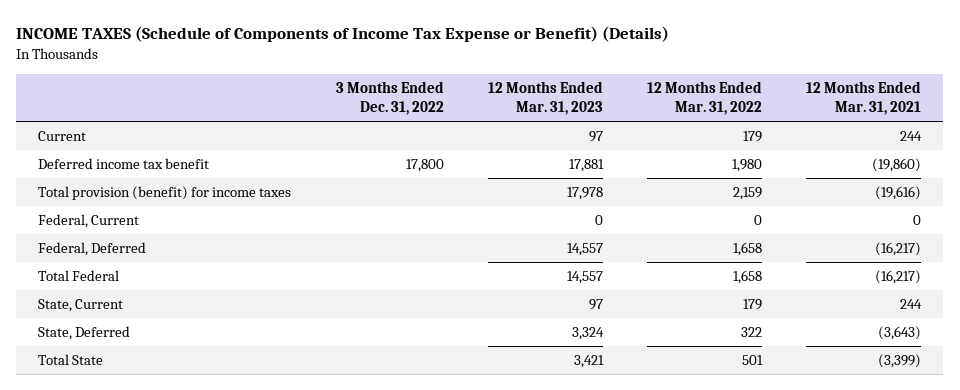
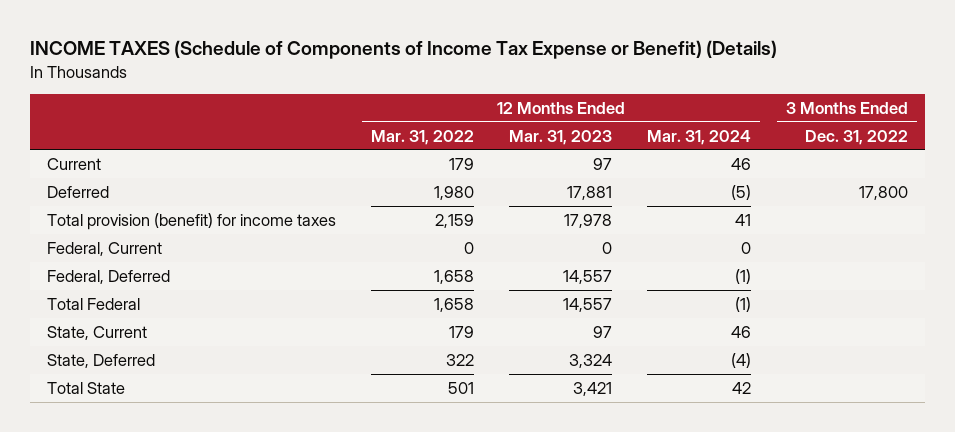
[806,81,922,115] 12 Months Ended Mar. 31, 2021 -> none
none -> [647,129,752,145] Mar. 31, 2024
[38,158,210,170] Deferred income tax benefit -> [47,185,110,198] Deferred

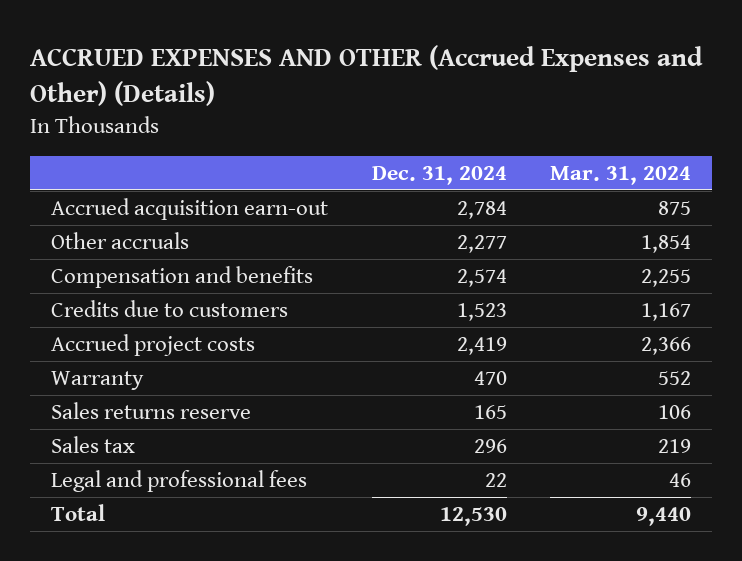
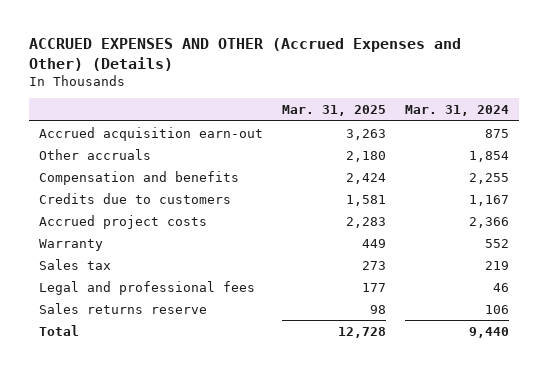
[371,165,507,185] Dec. 31, 2024 -> none
none -> [281,105,386,117] Mar. 31, 2025
[51,402,252,420] Sales returns reserve -> [38,302,207,314] Sales returns reserve

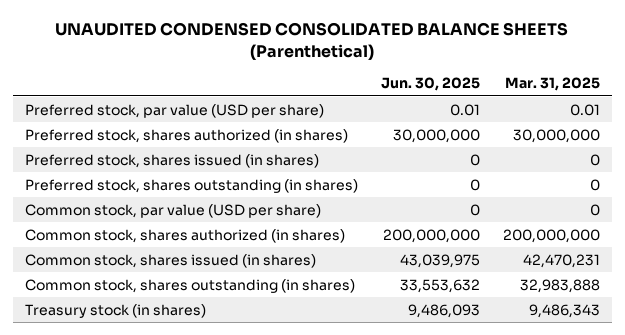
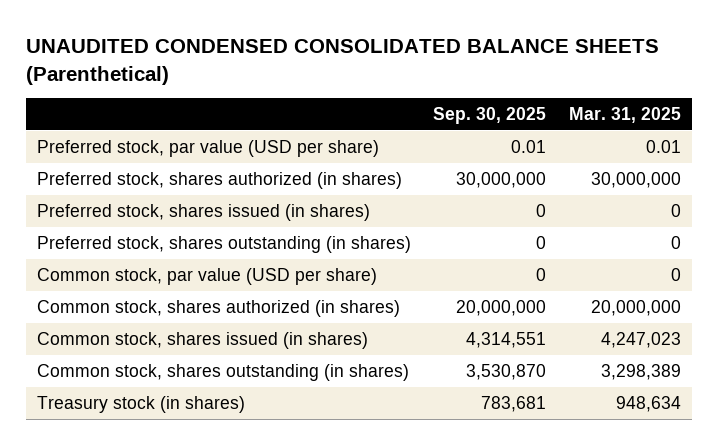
[380,77,480,92] Jun. 30, 2025 -> none
none -> [433,107,547,125] Sep. 30, 2025
[503,228,601,243] 200,000,000 -> [590,299,681,316] 20,000,000
[523,253,601,268] 42,470,231 -> [600,331,681,348] 4,247,023
[520,278,601,293] 32,983,888 -> [600,363,681,380] 3,298,389
[529,303,601,318] 9,486,343 -> [615,395,681,412] 948,634

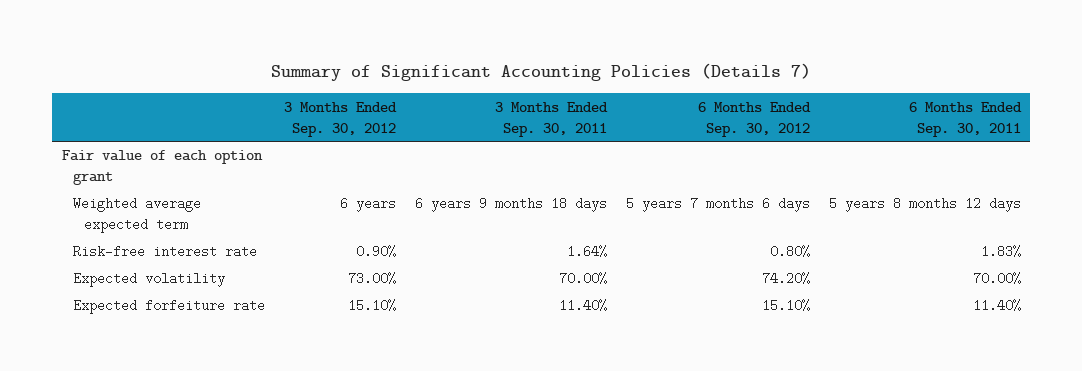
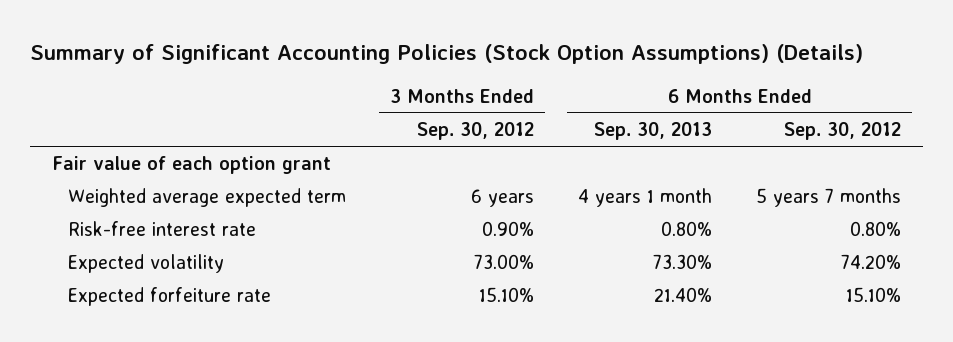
[271,63,812,82] Summary of Significant Accounting Policies (Details 7) -> [29,43,863,64] Summary of Significant Accounting Policies (Stock Option Assumptions) (Details)
[494,101,608,137] 3 Months Ended Sep. 30, 2011 -> none
[908,101,1022,137] 6 Months Ended Sep. 30, 2011 -> none
none -> [594,122,713,141] Sep. 30, 2013
[625,197,810,213] 5 years 7 months 6 days -> [756,188,902,208] 5 years 7 months

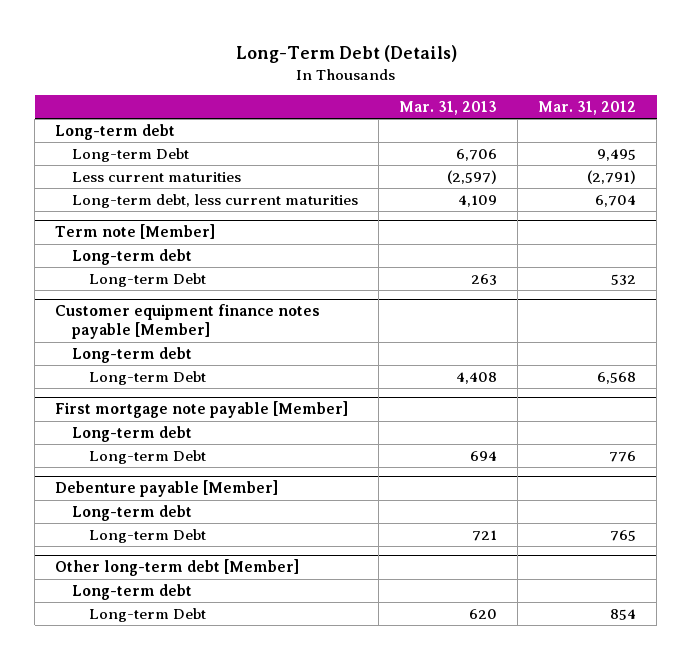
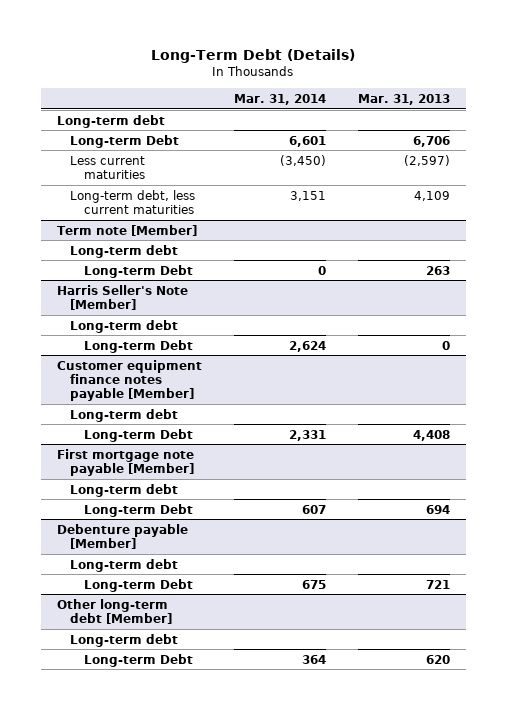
[538,100,637,115] Mar. 31, 2012 -> none
none -> [233,93,326,105] Mar. 31, 2014
none -> [56,284,188,310] Harris Seller's Note [Member]
none -> [70,319,179,333] Long-term debt
none -> [83,339,193,353] Long-term Debt

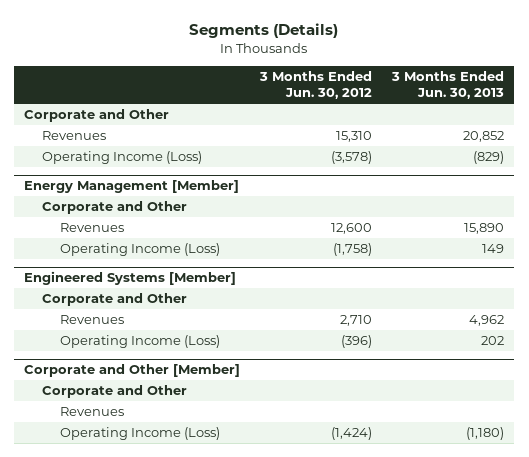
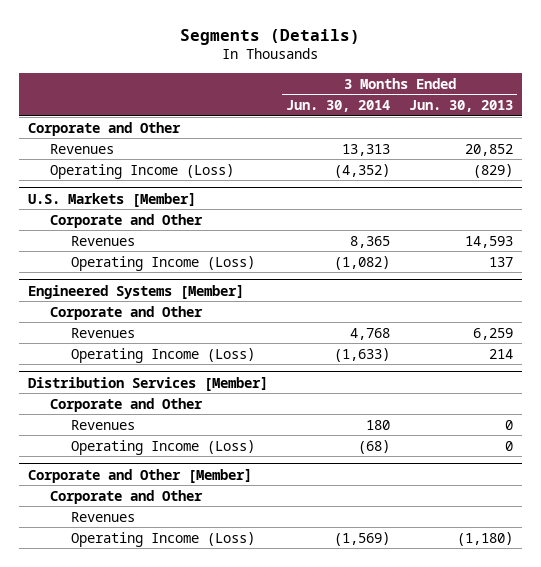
[259,71,373,100] 3 Months Ended Jun. 30, 2012 -> none
none -> [286,100,391,113] Jun. 30, 2014
[24,180,240,194] Energy Management [Member] -> none
none -> [28,192,197,207] U.S. Markets [Member]
[464,223,505,235] 15,890 -> [464,235,513,248] 14,593
[482,244,505,254] 149 -> [488,256,513,267] 137
[469,315,505,327] 4,962 -> [472,327,513,340] 6,259
[481,336,505,346] 202 -> [488,348,513,359] 214
none -> [28,376,269,391] Distribution Services [Member]
none -> [49,397,203,412] Corporate and Other
none -> [70,419,135,430] Revenues
none -> [70,439,255,455] Operating Income (Loss)

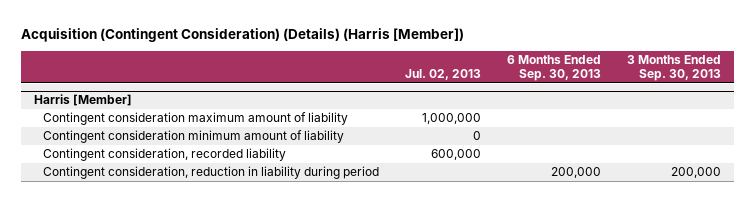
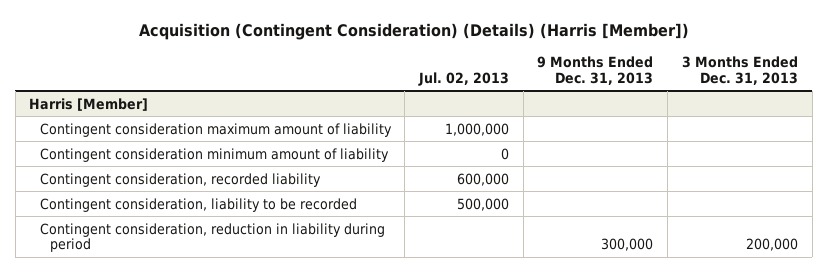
[506,55,601,82] 6 Months Ended Sep. 30, 2013 -> none
[626,55,721,82] 3 Months Ended Sep. 30, 2013 -> none
none -> [537,55,654,85] 9 Months Ended Dec. 31, 2013
none -> [681,55,798,85] 3 Months Ended Dec. 31, 2013
none -> [39,197,357,212] Contingent consideration, liability to be recorded

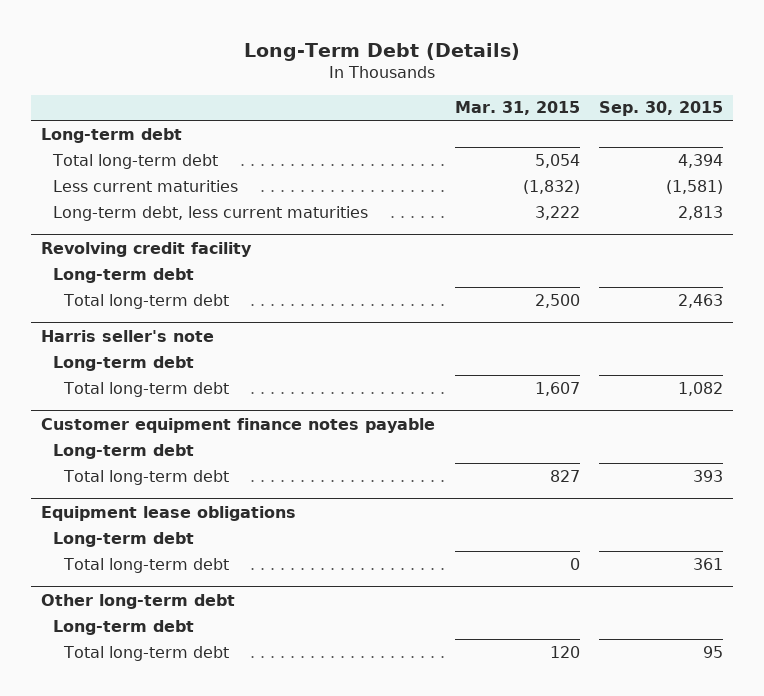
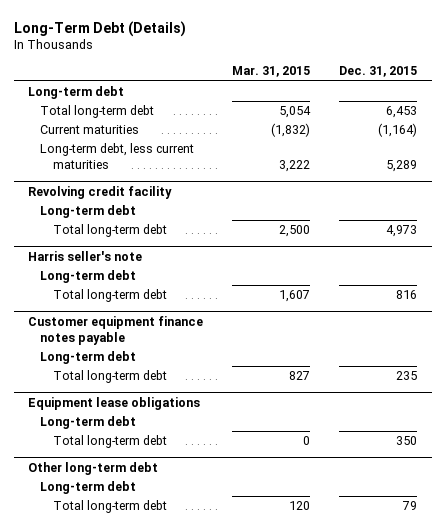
[599,101,724,117] Sep. 30, 2015 -> none
none -> [339,66,418,78] Dec. 31, 2015
[52,179,238,192] Less current maturities -> [40,124,140,134] Current maturities

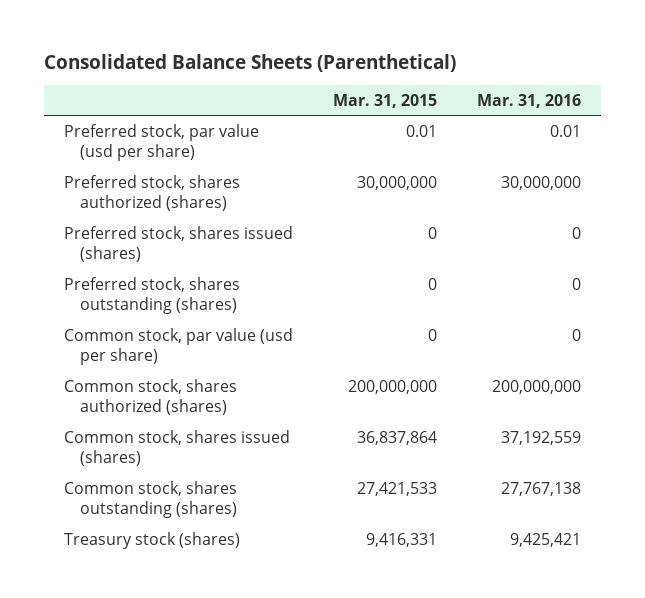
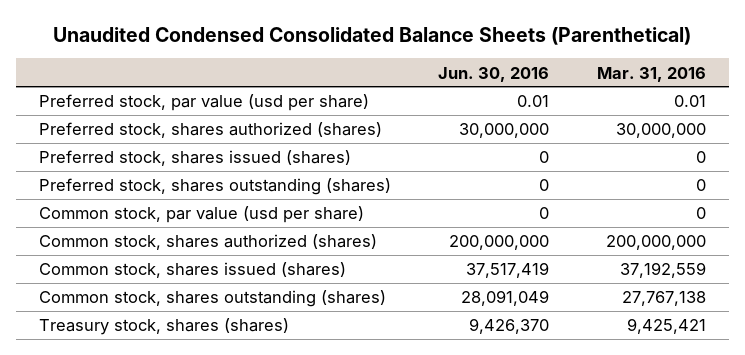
[44,54,457,73] Consolidated Balance Sheets (Parenthetical) -> [53,26,692,45] Unaudited Condensed Consolidated Balance Sheets (Parenthetical)
[333,94,438,109] Mar. 31, 2015 -> none
none -> [438,66,550,82] Jun. 30, 2016
[64,531,241,549] Treasury stock (shares) -> [39,318,290,336] Treasury stock, shares (shares)

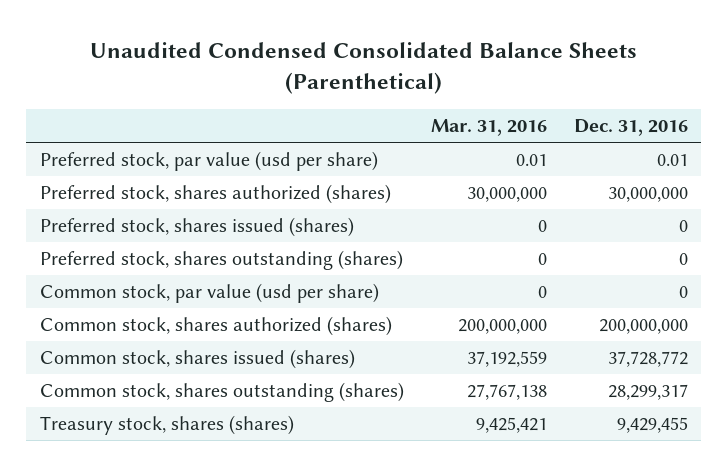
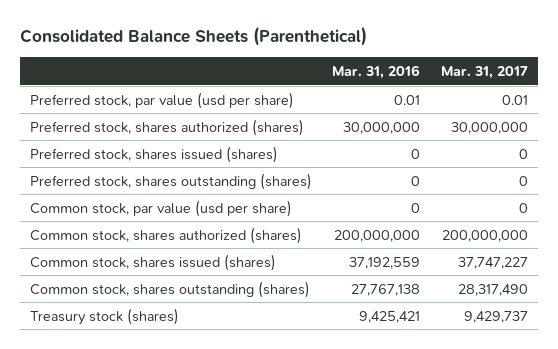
[89,41,637,94] Unaudited Condensed Consolidated Balance Sheets (Parenthetical) -> [19,26,367,47] Consolidated Balance Sheets (Parenthetical)
[573,119,688,137] Dec. 31, 2016 -> none
none -> [440,65,528,79] Mar. 31, 2017
[39,415,294,436] Treasury stock, shares (shares) -> [29,307,179,325] Treasury stock (shares)

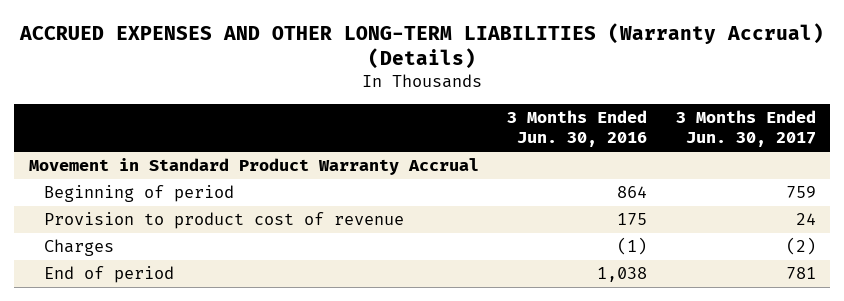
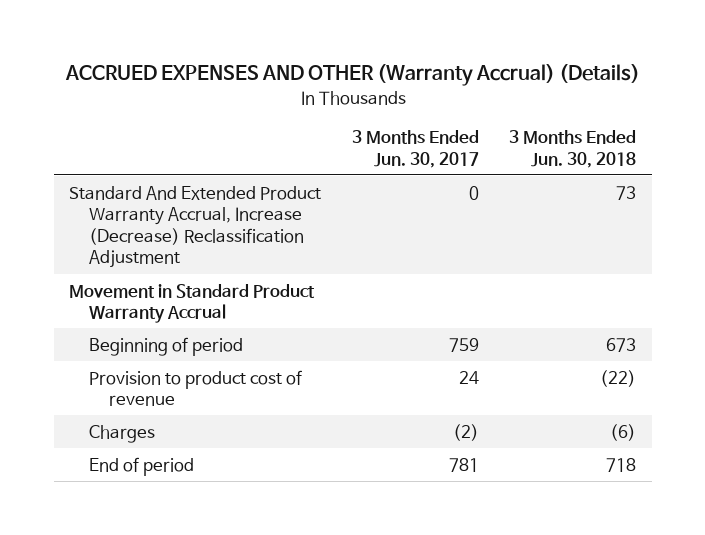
[19,22,825,70] ACCRUED EXPENSES AND OTHER LONG-TERM LIABILITIES (Warranty Accrual) (Details) -> [64,64,640,87] ACCRUED EXPENSES AND OTHER (Warranty Accrual) (Details)
[507,109,648,148] 3 Months Ended Jun. 30, 2016 -> none
none -> [509,130,637,168] 3 Months Ended Jun. 30, 2018
none -> [69,185,322,269] Standard And Extended Product Warranty Accrual, Increase (Decrease) Reclassification Adjustment

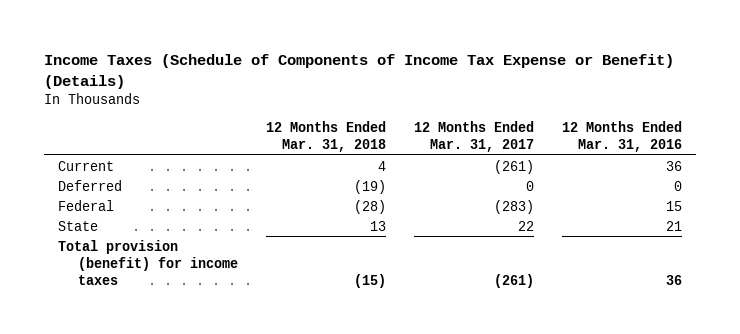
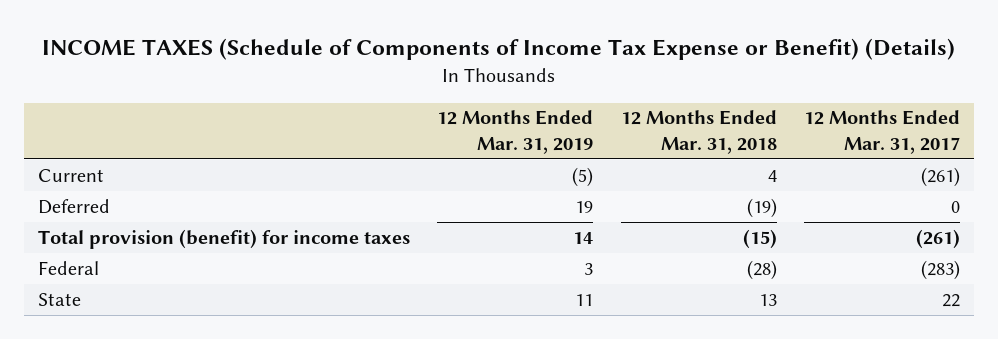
[43,53,674,89] Income Taxes (Schedule of Components of Income Tax Expense or Benefit) (Details) -> [42,38,956,61] INCOME TAXES (Schedule of Components of Income Tax Expense or Benefit) (Details)
[561,121,682,153] 12 Months Ended Mar. 31, 2016 -> none
none -> [437,110,594,154] 12 Months Ended Mar. 31, 2019
[57,239,239,285] Total provision (benefit) for income taxes -> [37,228,410,249] Total provision (benefit) for income taxes

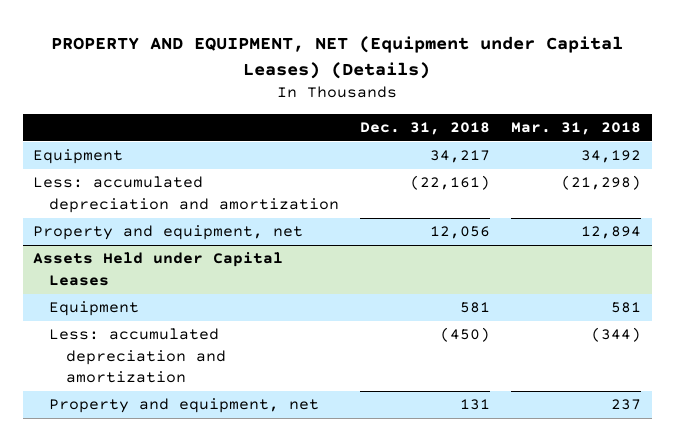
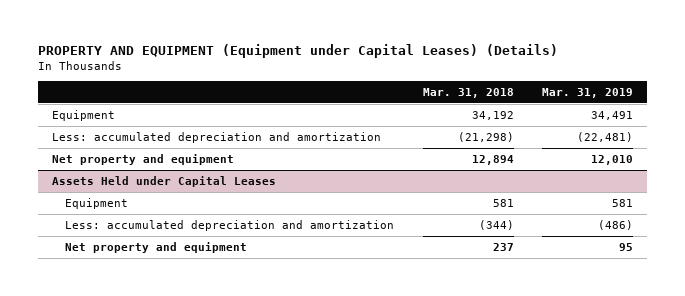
[51,35,624,79] PROPERTY AND EQUIPMENT, NET (Equipment under Capital Leases) (Details) -> [37,44,558,59] PROPERTY AND EQUIPMENT (Equipment under Capital Leases) (Details)
[360,122,491,136] Dec. 31, 2018 -> none
none -> [541,87,633,98] Mar. 31, 2019
[33,225,304,241] Property and equipment, net -> [52,153,235,165] Net property and equipment
[49,398,320,414] Property and equipment, net -> [65,241,248,253] Net property and equipment

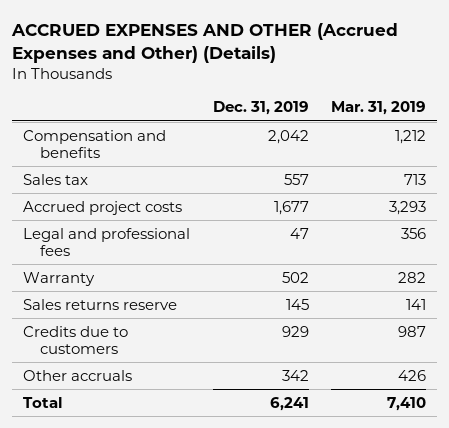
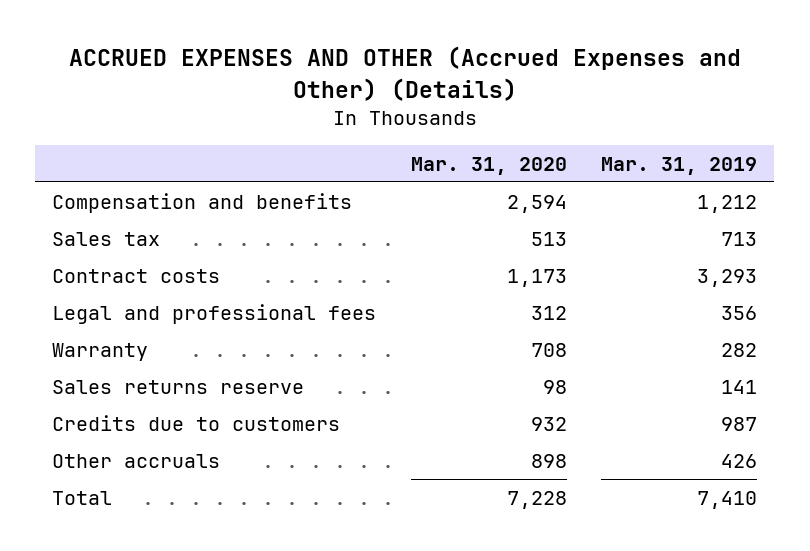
[212,101,309,116] Dec. 31, 2019 -> none
none -> [410,156,567,175] Mar. 31, 2020
[23,200,183,215] Accrued project costs -> [52,268,221,283] Contract costs

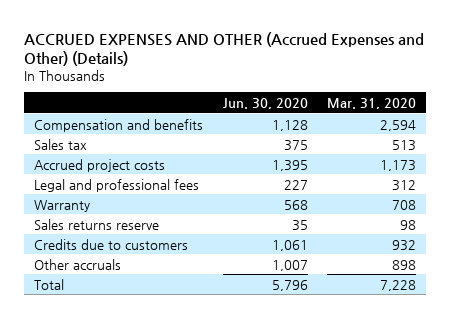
[601,156,758,175] Mar. 31, 2019 -> none
none -> [222,97,308,109] Jun. 30, 2020
[52,268,221,283] Contract costs -> [34,158,166,172] Accrued project costs

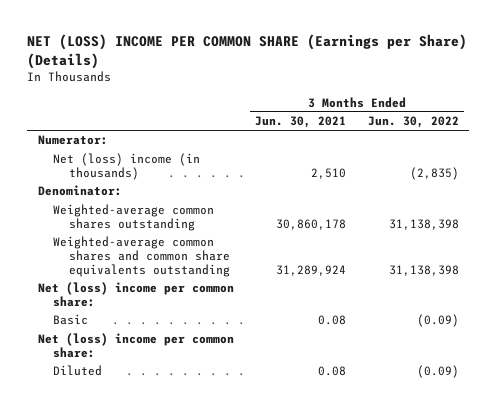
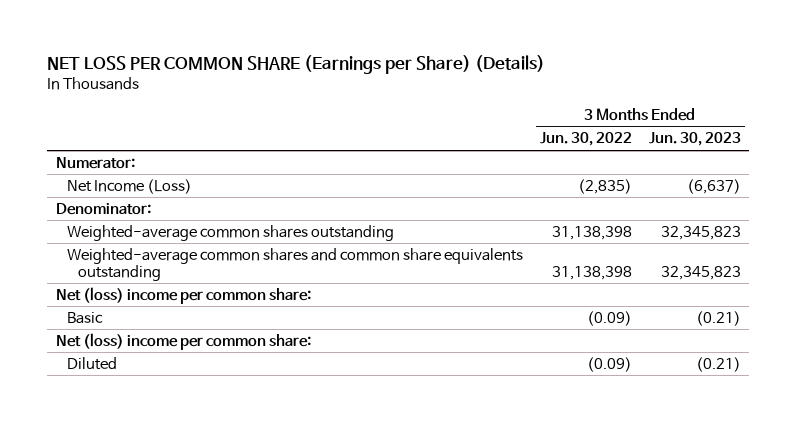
[27,34,468,69] NET (LOSS) INCOME PER COMMON SHARE (Earnings per Share) (Details) -> [46,55,545,75] NET LOSS PER COMMON SHARE (Earnings per Share) (Details)
[255,116,347,129] Jun. 30, 2021 -> none
none -> [648,132,741,147] Jun. 30, 2023
[53,153,201,181] Net (loss) income (in thousands) -> [66,178,192,194] Net Income (Loss)

